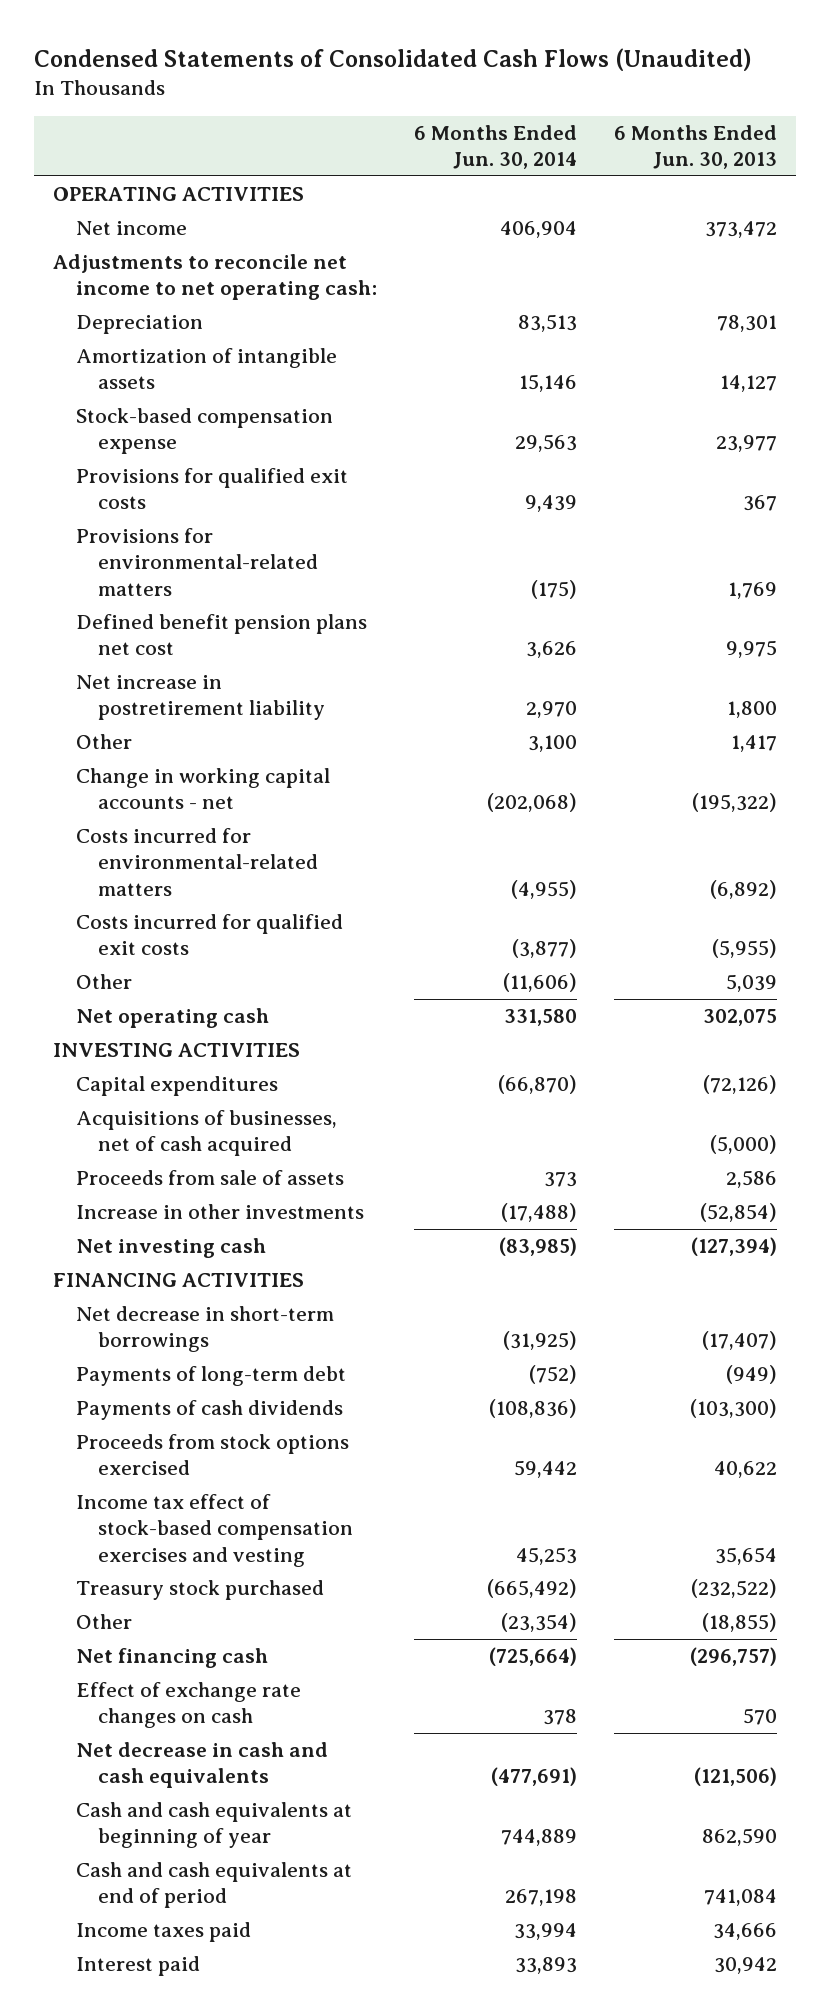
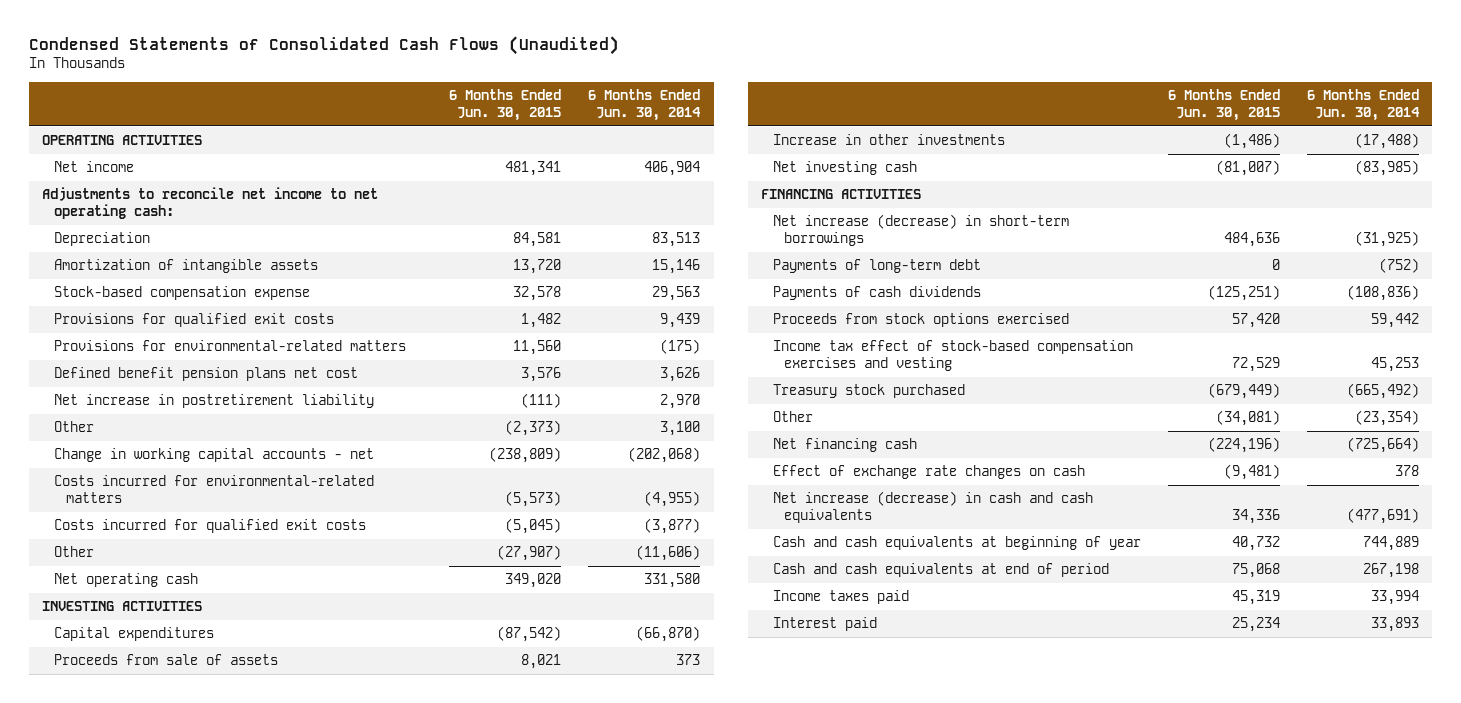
[614,124,778,169] 6 Months Ended Jun. 30, 2013 -> none
none -> [448,89,561,121] 6 Months Ended Jun. 30, 2015
[75,1110,337,1157] Acquisitions of businesses, net of cash acquired -> none
[75,1306,334,1353] Net decrease in short-term borrowings -> [772,214,1069,247] Net increase (decrease) in short-term borrowings
[75,1742,328,1789] Net decrease in cash and cash equivalents -> [772,491,1093,524] Net increase (decrease) in cash and cash equivalents

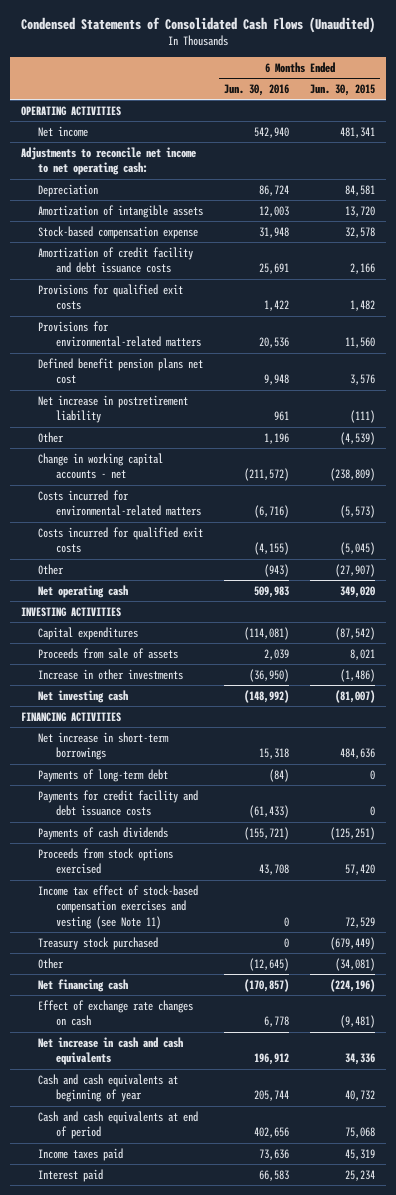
[588,89,702,121] 6 Months Ended Jun. 30, 2014 -> none
none -> [224,84,290,97] Jun. 30, 2016
none -> [38,246,194,274] Amortization of credit facility and debt issuance costs
[504,420,561,437] (2,373) -> [340,431,376,445] (4,539)
[772,214,1069,247] Net increase (decrease) in short-term borrowings -> [38,731,170,761] Net increase in short-term borrowings
none -> [38,789,199,817] Payments for credit facility and debt issuance costs
[772,340,1133,372] Income tax effect of stock-based compensation exercises and vesting -> [38,884,199,929] Income tax effect of stock-based compensation exercises and vesting (see Note 11)
[772,491,1093,524] Net increase (decrease) in cash and cash equivalents -> [38,1036,184,1066] Net increase in cash and cash equivalents

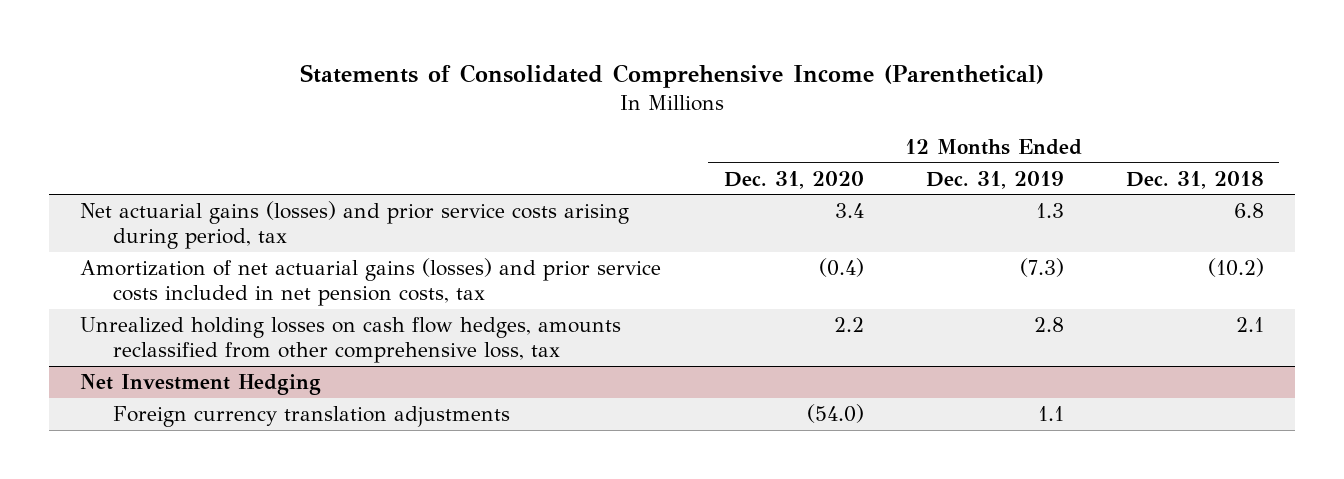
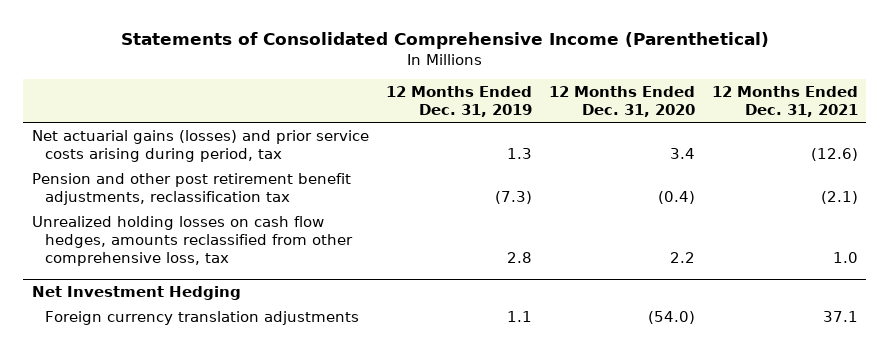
[1125,170,1264,189] Dec. 31, 2018 -> none
none -> [711,85,858,117] 12 Months Ended Dec. 31, 2021
[80,258,662,307] Amortization of net actuarial gains (losses) and prior service costs included in net pension costs, tax -> [31,172,351,205] Pension and other post retirement benefit adjustments, reclassification tax

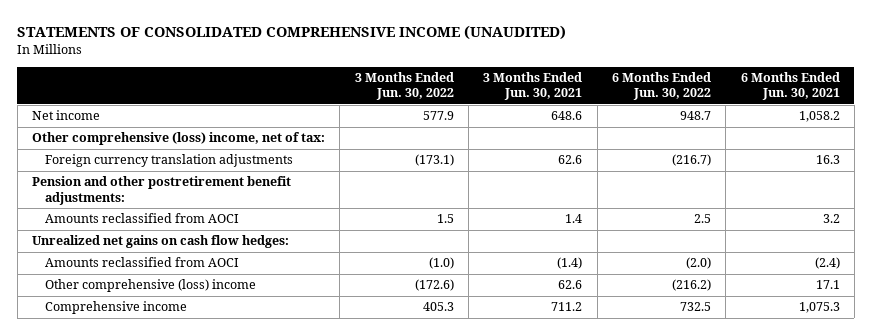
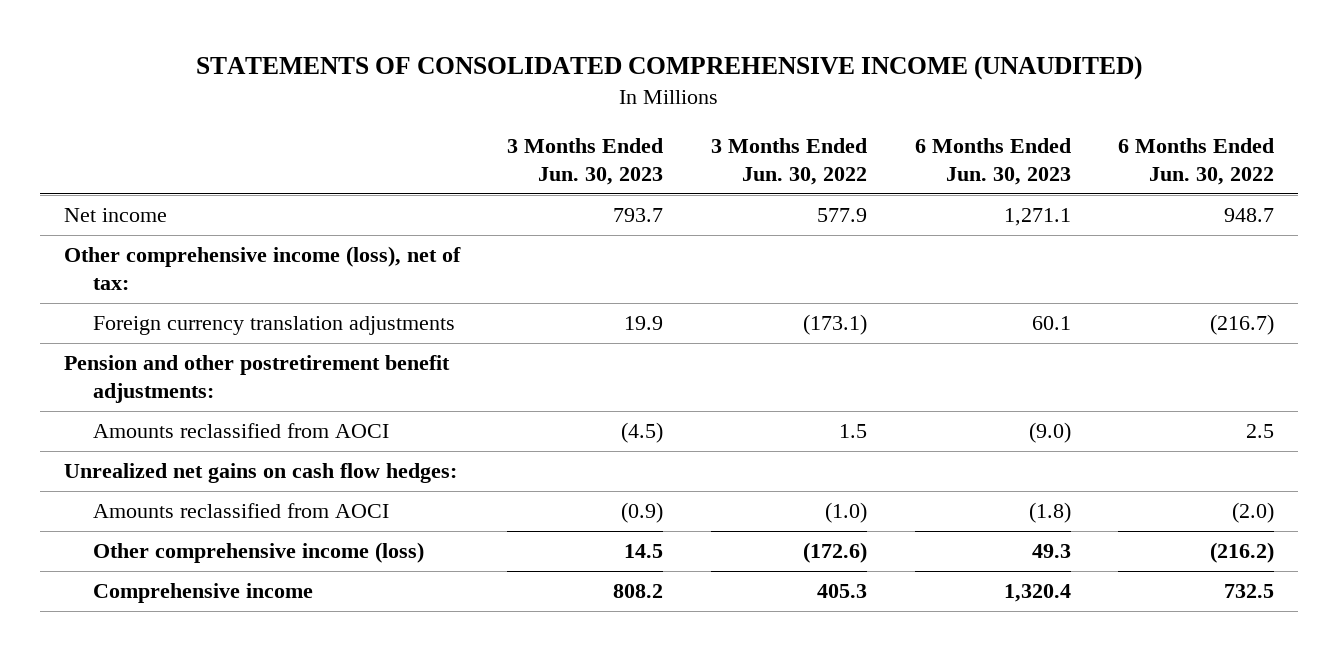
[483,71,583,101] 3 Months Ended Jun. 30, 2021 -> none
[740,71,840,101] 6 Months Ended Jun. 30, 2021 -> none
none -> [507,138,664,185] 3 Months Ended Jun. 30, 2023
none -> [914,138,1071,185] 6 Months Ended Jun. 30, 2023
[32,132,326,146] Other comprehensive (loss) income, net of tax: -> [63,246,461,291] Other comprehensive income (loss), net of tax:
[45,279,257,293] Other comprehensive (loss) income -> [93,542,425,564] Other comprehensive income (loss)

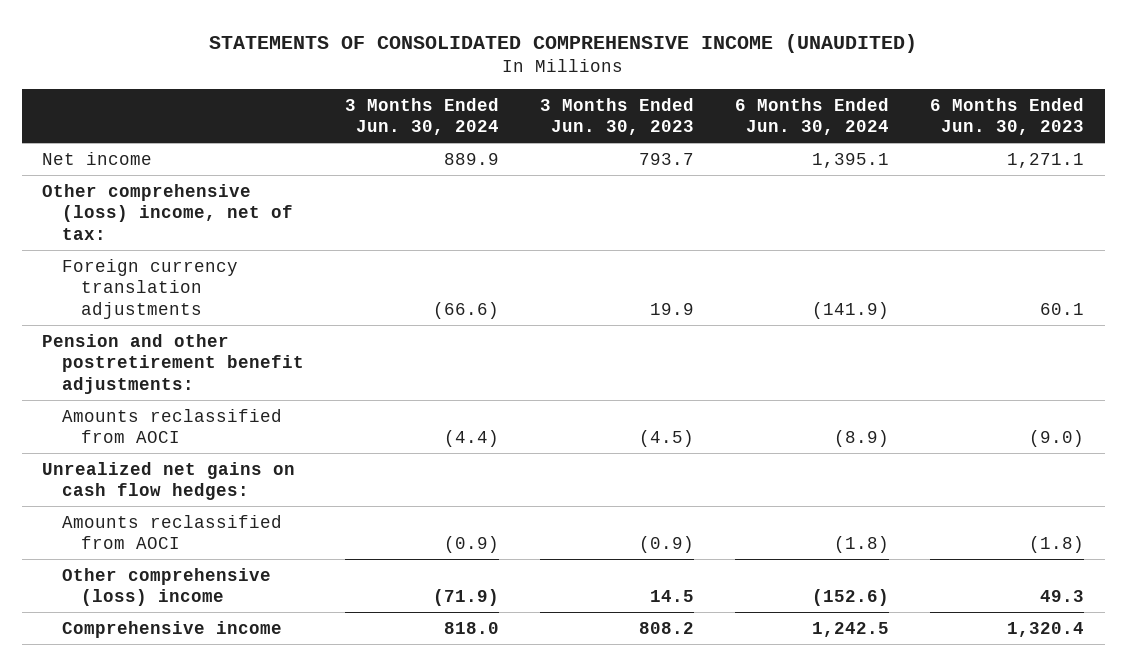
[711,138,868,185] 3 Months Ended Jun. 30, 2022 -> none
[1118,138,1275,185] 6 Months Ended Jun. 30, 2022 -> none
none -> [344,97,499,136] 3 Months Ended Jun. 30, 2024
none -> [735,97,890,136] 6 Months Ended Jun. 30, 2024
[63,246,461,291] Other comprehensive income (loss), net of tax: -> [42,183,293,240] Other comprehensive (loss) income, net of tax:
[93,542,425,564] Other comprehensive income (loss) -> [61,567,271,607] Other comprehensive (loss) income

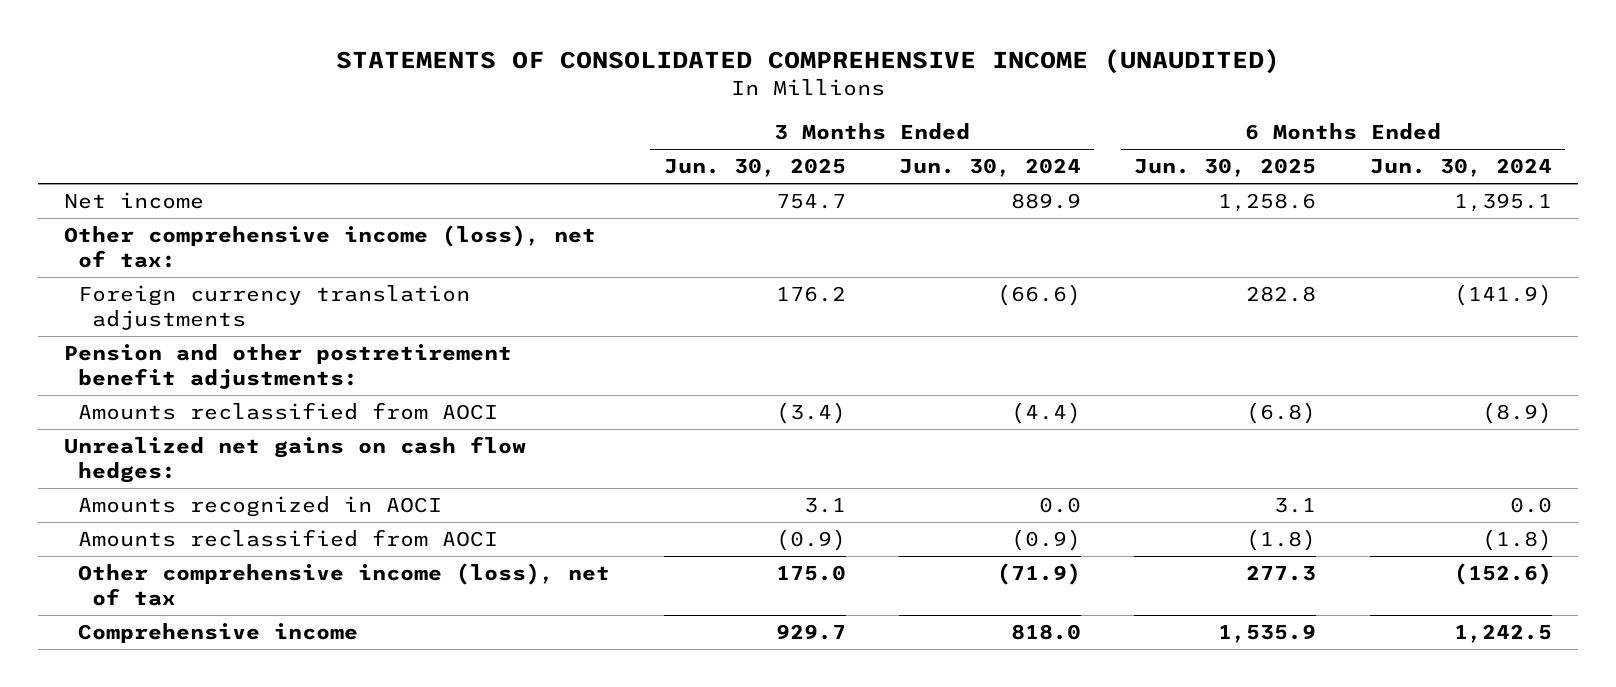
[540,97,695,136] 3 Months Ended Jun. 30, 2023 -> none
[930,97,1085,136] 6 Months Ended Jun. 30, 2023 -> none
none -> [663,158,846,178] Jun. 30, 2025
none -> [1134,158,1317,178] Jun. 30, 2025
[42,183,293,240] Other comprehensive (loss) income, net of tax: -> [64,225,597,268] Other comprehensive income (loss), net of tax:
none -> [78,496,443,518] Amounts recognized in AOCI
[61,567,271,607] Other comprehensive (loss) income -> [78,563,611,606] Other comprehensive income (loss), net of tax

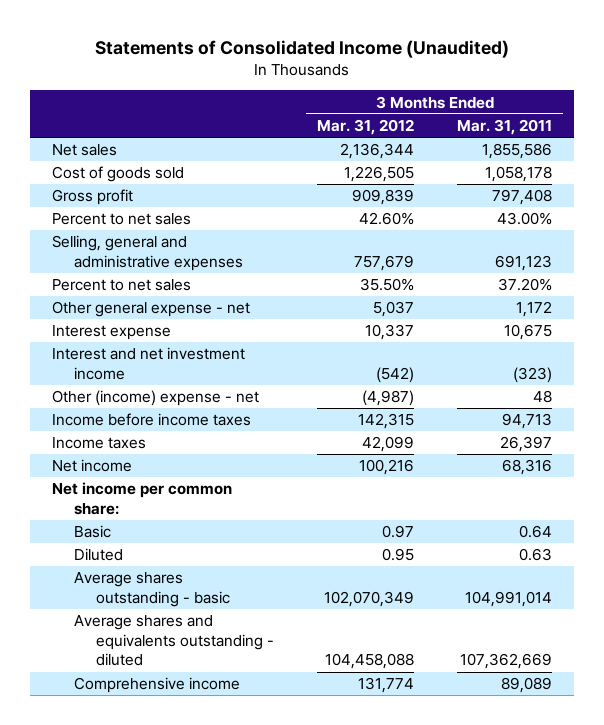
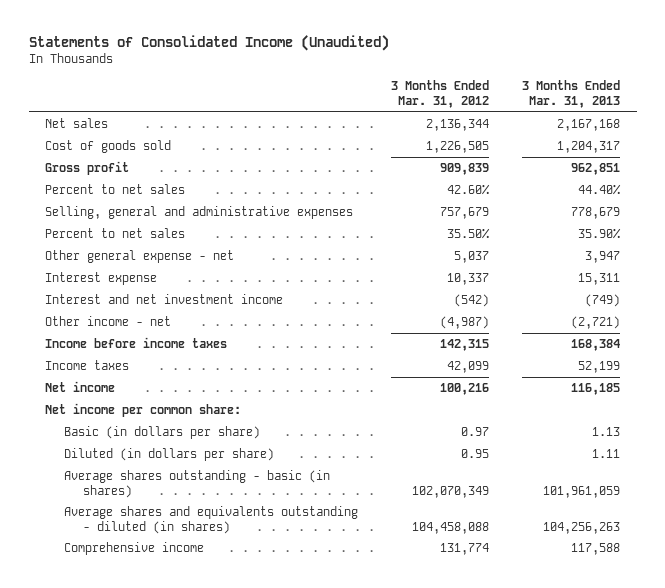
[457,119,553,136] Mar. 31, 2011 -> none
none -> [522,80,621,108] 3 Months Ended Mar. 31, 2013
[51,390,259,407] Other (income) expense - net -> [45,316,172,327] Other income - net
[73,525,111,539] Basic -> [64,426,261,440] Basic (in dollars per share)
[73,548,123,562] Diluted -> [64,448,275,462] Diluted (in dollars per share)
[73,572,230,607] Average shares outstanding - basic -> [64,470,331,498] Average shares outstanding - basic (in shares)
[73,615,274,667] Average shares and equivalents outstanding - diluted -> [64,506,359,534] Average shares and equivalents outstanding - diluted (in shares)

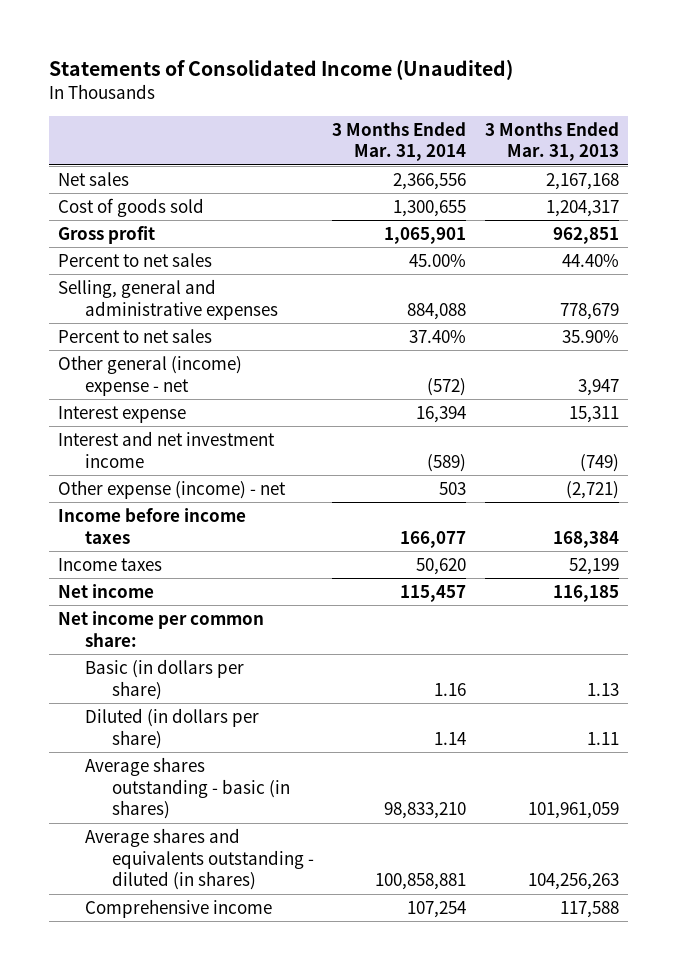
[391,80,490,108] 3 Months Ended Mar. 31, 2012 -> none
none -> [332,121,467,162] 3 Months Ended Mar. 31, 2014
[45,250,235,264] Other general expense - net -> [58,354,243,396] Other general (income) expense - net
[45,316,172,327] Other income - net -> [58,479,287,499] Other expense (income) - net

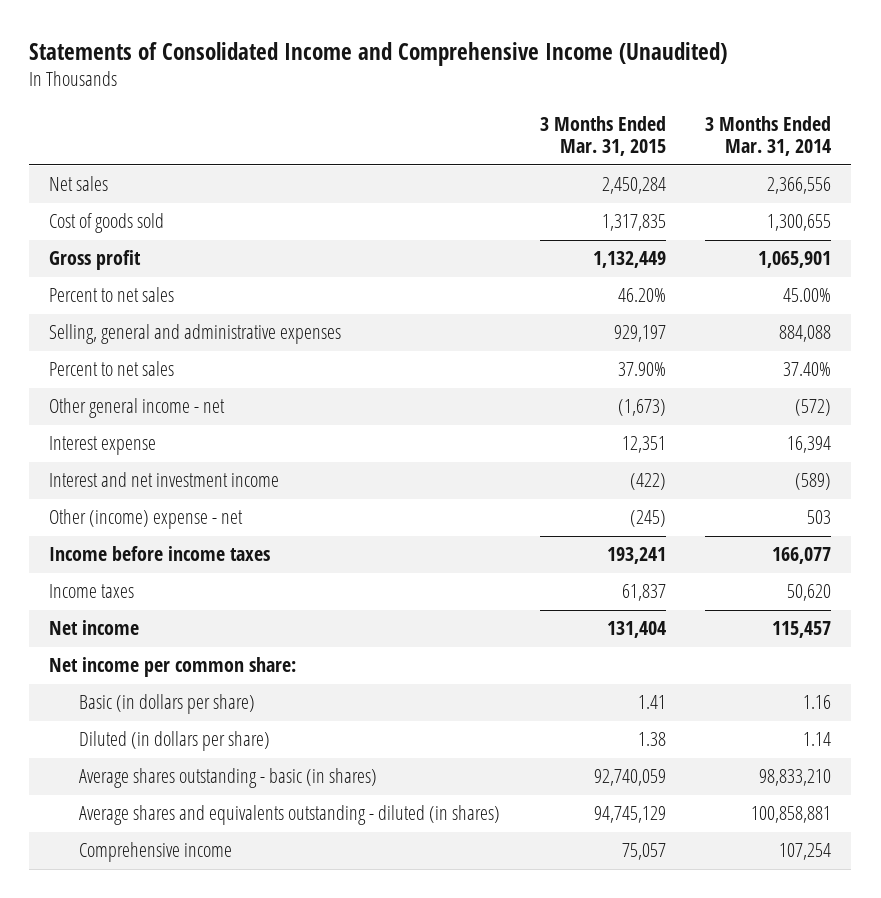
[49,58,514,80] Statements of Consolidated Income (Unaudited) -> [29,41,728,66] Statements of Consolidated Income and Comprehensive Income (Unaudited)
[484,121,619,162] 3 Months Ended Mar. 31, 2013 -> none
none -> [539,115,666,156] 3 Months Ended Mar. 31, 2015
[58,354,243,396] Other general (income) expense - net -> [49,398,226,419] Other general income - net
[58,479,287,499] Other expense (income) - net -> [49,509,244,530] Other (income) expense - net

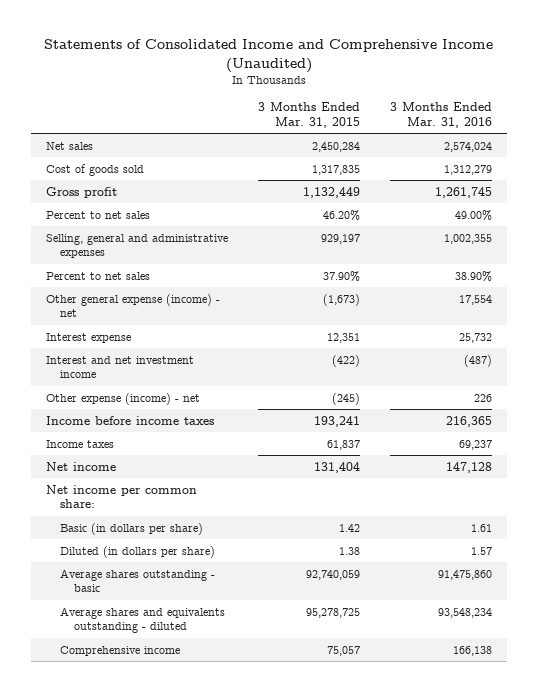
[705,115,832,156] 3 Months Ended Mar. 31, 2014 -> none
none -> [390,102,493,129] 3 Months Ended Mar. 31, 2016
[49,398,226,419] Other general income - net -> [46,293,221,318] Other general expense (income) - net
[49,509,244,530] Other (income) expense - net -> [46,392,201,405] Other expense (income) - net
[637,695,666,710] 1.41 -> [339,523,361,532] 1.42
[79,768,378,789] Average shares outstanding - basic (in shares) -> [60,568,216,593] Average shares outstanding - basic
[79,805,501,826] Average shares and equivalents outstanding - diluted (in shares) -> [60,606,226,634] Average shares and equivalents outstanding - diluted
[593,806,666,824] 94,745,129 -> [306,607,361,618] 95,278,725

